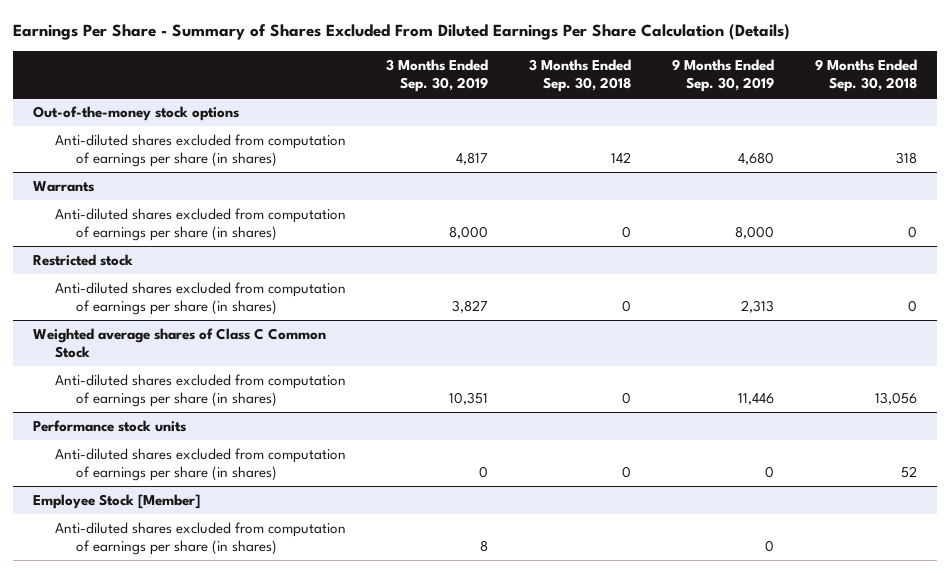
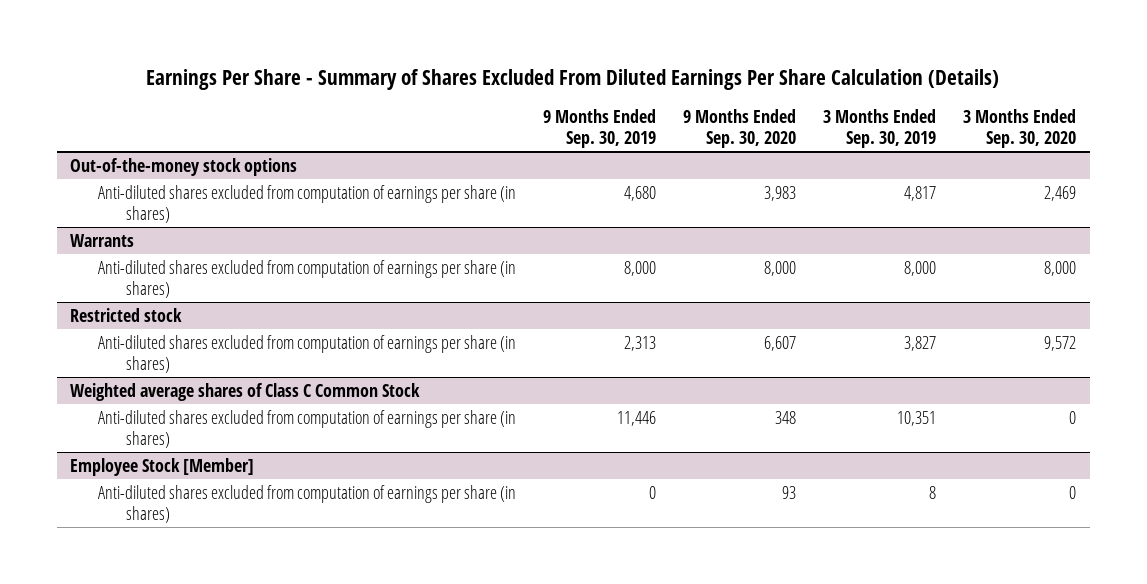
[529,59,632,92] 3 Months Ended Sep. 30, 2018 -> none
[814,59,917,92] 9 Months Ended Sep. 30, 2018 -> none
none -> [683,109,797,149] 9 Months Ended Sep. 30, 2020
none -> [963,109,1077,149] 3 Months Ended Sep. 30, 2020
[33,420,187,433] Performance stock units -> none
[54,448,346,481] Anti-diluted shares excluded from computation of earnings per share (in shares) -> none

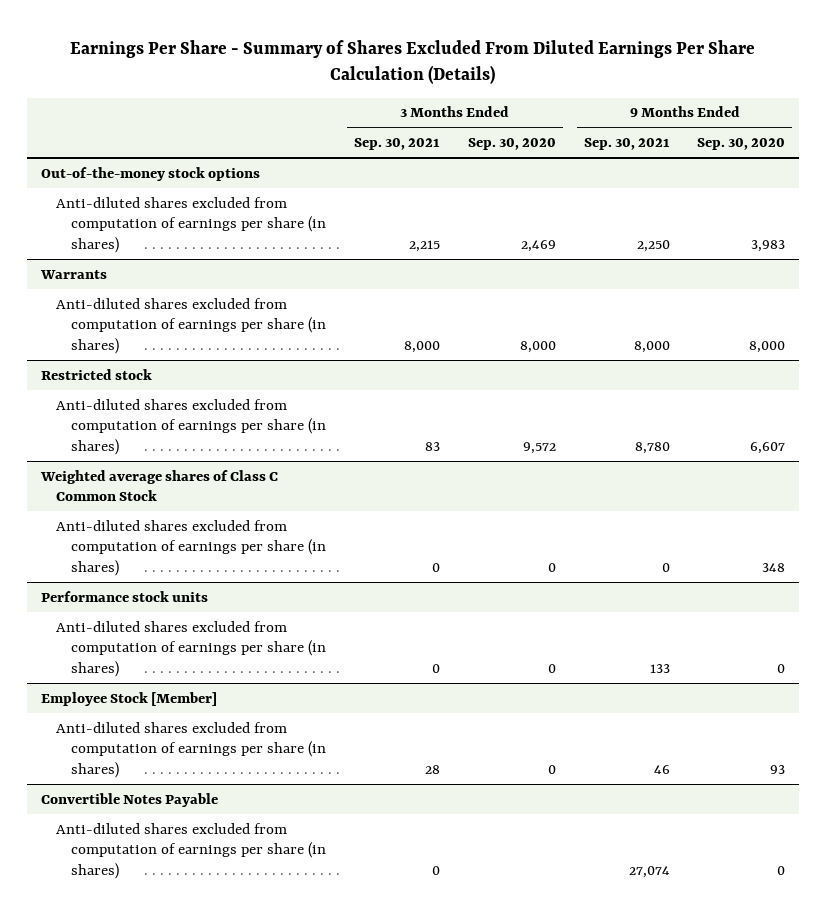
[543,109,657,149] 9 Months Ended Sep. 30, 2019 -> none
[823,109,937,149] 3 Months Ended Sep. 30, 2019 -> none
none -> [353,138,440,151] Sep. 30, 2021
none -> [583,138,670,151] Sep. 30, 2021
none -> [41,590,209,602] Performance stock units
none -> [56,620,327,677] Anti-diluted shares excluded from computation of earnings per share (in shares)
none -> [41,792,219,807] Convertible Notes Payable
none -> [56,822,327,879] Anti-diluted shares excluded from computation of earnings per share (in shares)

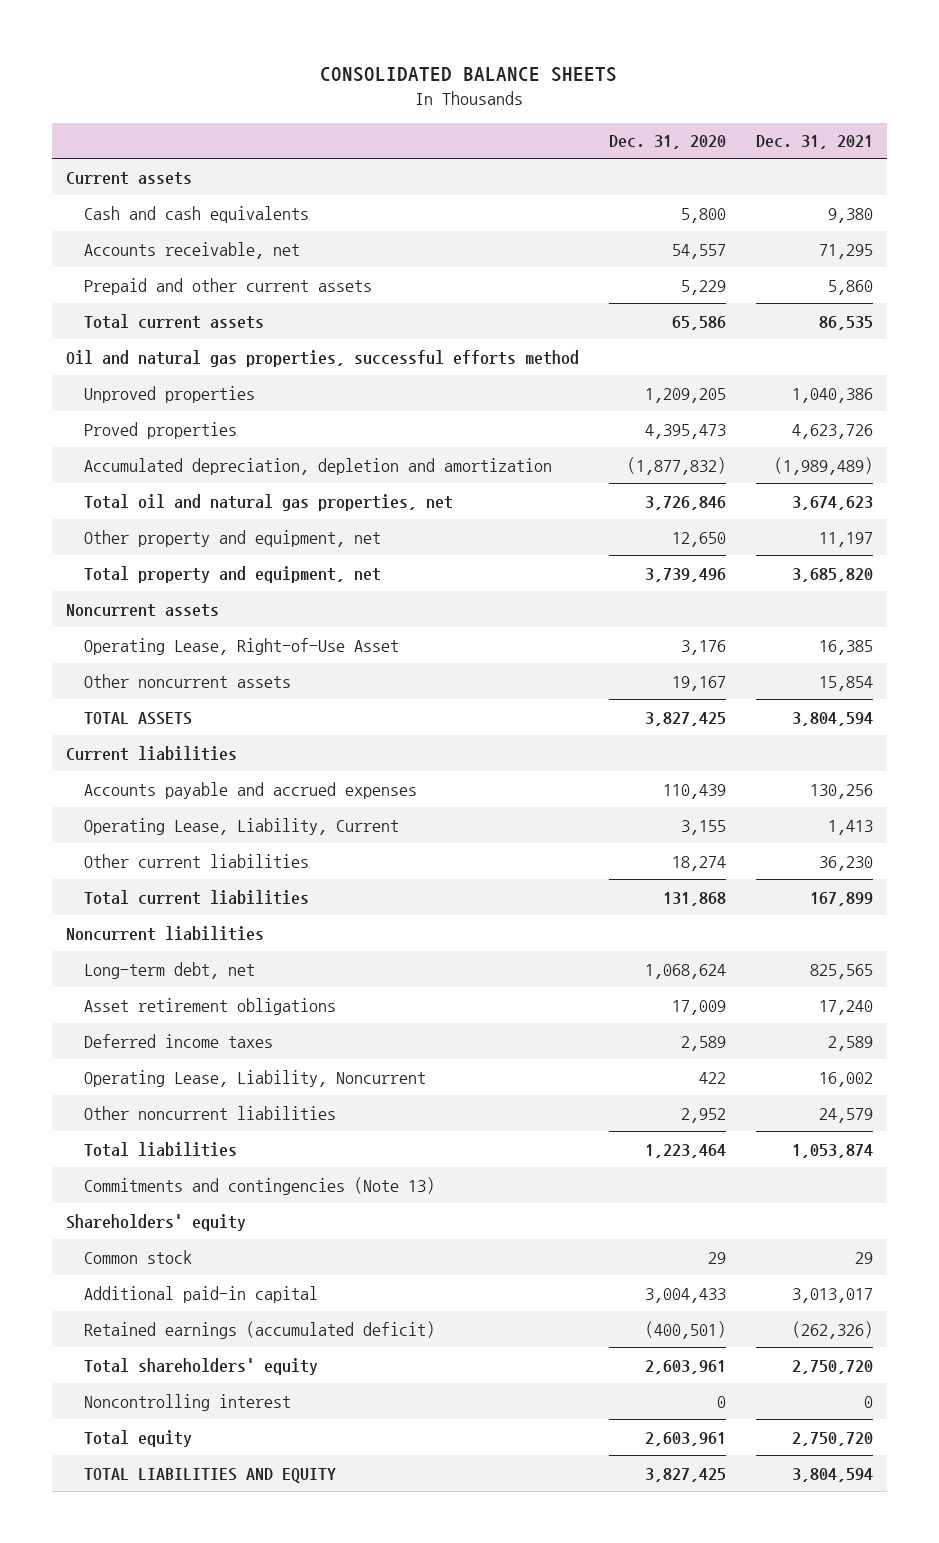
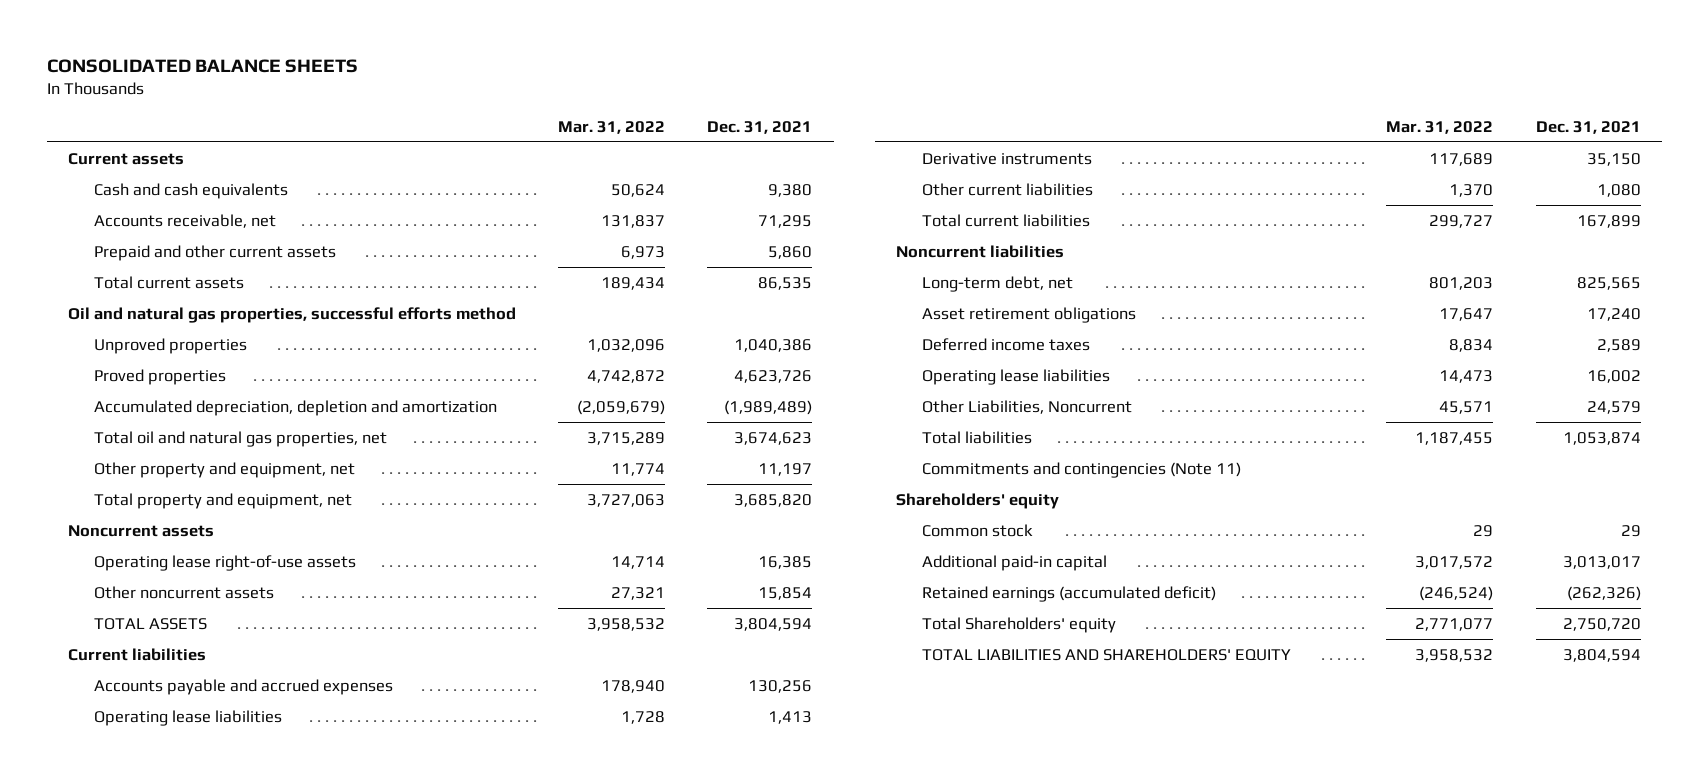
[608,135,726,150] Dec. 31, 2020 -> none
none -> [558,120,666,134] Mar. 31, 2022
[84,637,400,655] Operating Lease, Right-of-Use Asset -> [93,554,356,571] Operating lease right-of-use assets
[84,817,400,835] Operating Lease, Liability, Current -> [93,709,282,726] Operating lease liabilities
none -> [921,152,1092,165] Derivative instruments
[818,855,873,871] 36,230 -> [1596,183,1641,197] 1,080
[84,1069,427,1087] Operating Lease, Liability, Noncurrent -> [921,368,1110,385] Operating lease liabilities
[84,1105,337,1120] Other noncurrent liabilities -> [921,399,1132,414] Other Liabilities, Noncurrent
[84,1176,436,1195] Commitments and contingencies (Note 13) -> [921,461,1241,478] Commitments and contingencies (Note 11)
[84,1393,292,1411] Noncontrolling interest -> none
[84,1429,193,1447] Total equity -> none
[84,1357,319,1375] Total shareholders' equity -> [921,616,1116,633] Total Shareholders' equity
[84,1467,337,1483] TOTAL LIABILITIES AND EQUITY -> [921,648,1291,661] TOTAL LIABILITIES AND SHAREHOLDERS' EQUITY

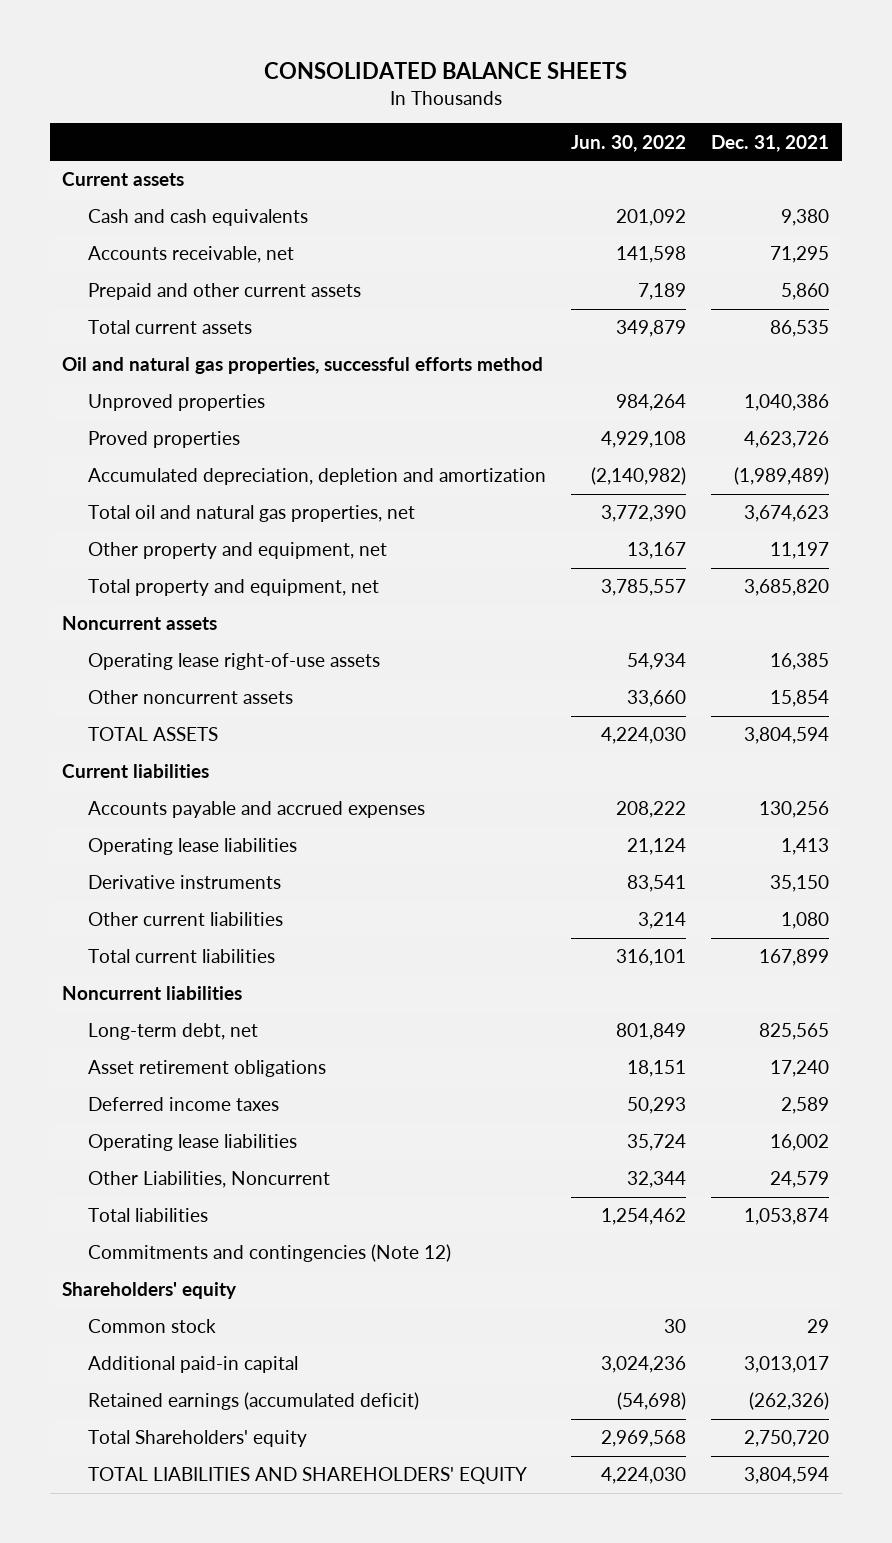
[558,120,666,134] Mar. 31, 2022 -> none
none -> [571,134,687,152] Jun. 30, 2022
[921,461,1241,478] Commitments and contingencies (Note 11) -> [87,1244,451,1263] Commitments and contingencies (Note 12)

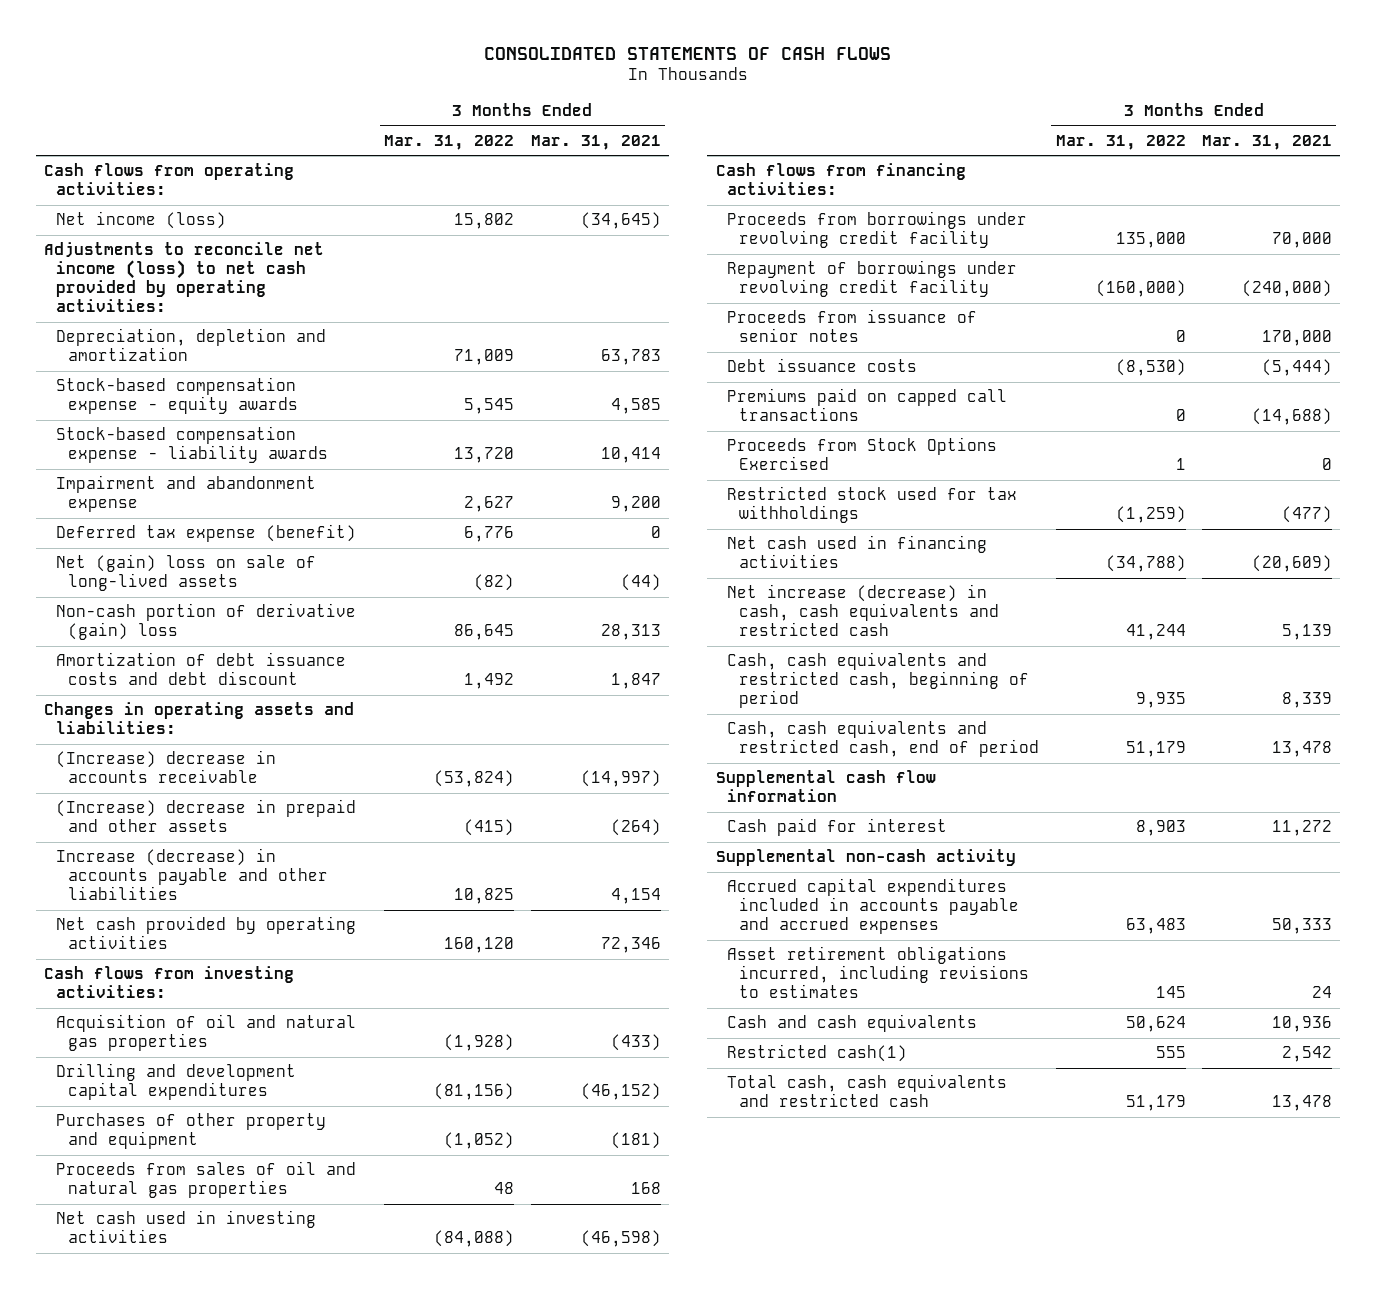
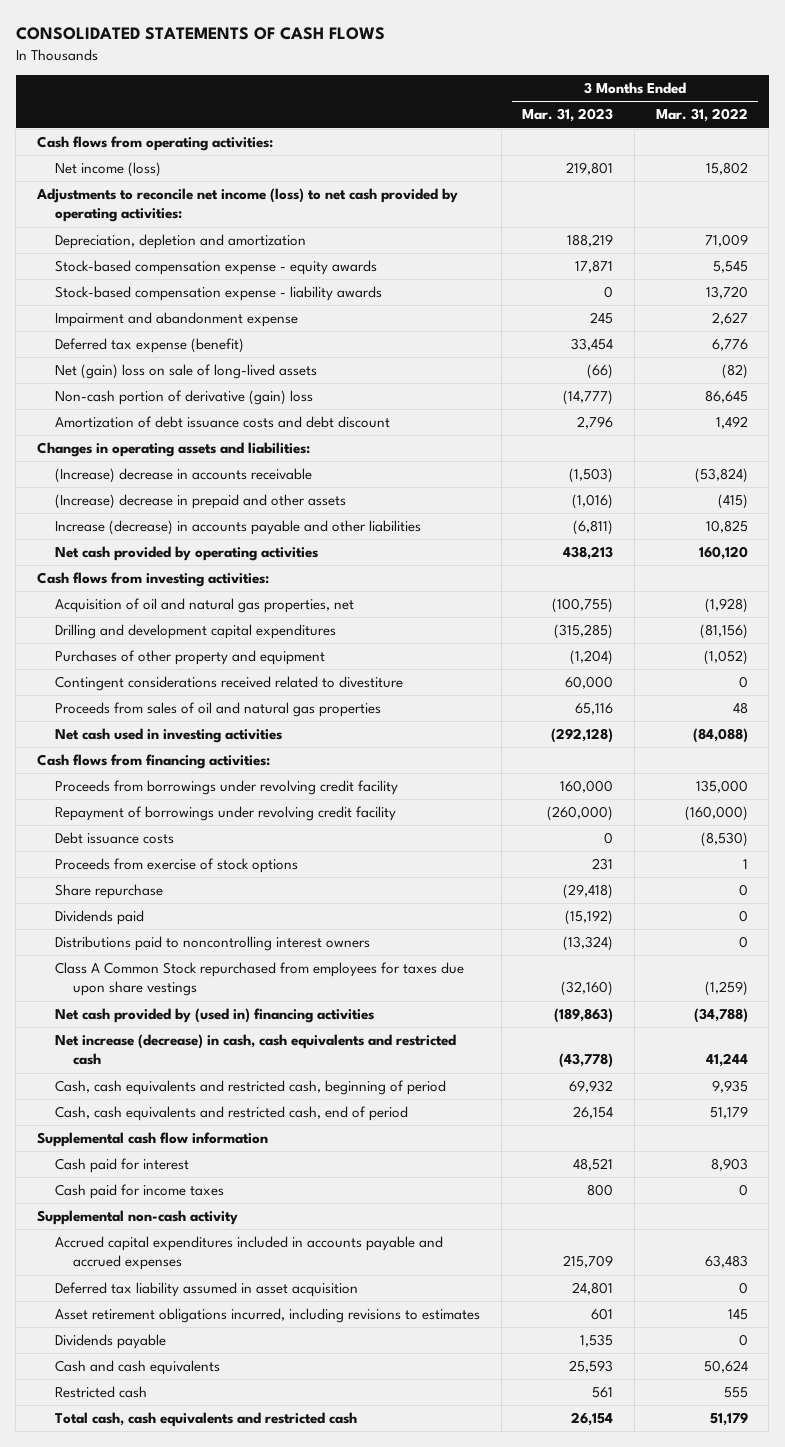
[530,134,661,150] Mar. 31, 2021 -> none
none -> [522,108,614,123] Mar. 31, 2023
[55,1014,356,1052] Acquisition of oil and natural gas properties -> [54,598,354,614] Acquisition of oil and natural gas properties, net
none -> [54,676,403,692] Contingent considerations received related to divestiture
[727,309,978,343] Proceeds from issuance of senior notes -> none
[727,388,1008,422] Premiums paid on capped call transactions -> none
[727,437,998,471] Proceeds from Stock Options Exercised -> [54,858,298,874] Proceeds from exercise of stock options
none -> [54,884,163,900] Share repurchase
none -> [54,910,144,926] Dividends paid
none -> [54,936,370,952] Distributions paid to noncontrolling interest owners
[727,486,1018,524] Restricted stock used for tax withholdings -> [54,962,464,997] Class A Common Stock repurchased from employees for taxes due upon share vestings
[727,535,988,569] Net cash used in financing activities -> [54,1008,374,1024] Net cash provided by (used in) financing activities
none -> [54,1184,224,1200] Cash paid for income taxes
none -> [54,1282,358,1298] Deferred tax liability assumed in asset acquisition
none -> [54,1334,166,1350] Dividends payable
[727,1044,908,1063] Restricted cash(1) -> [54,1386,147,1399] Restricted cash

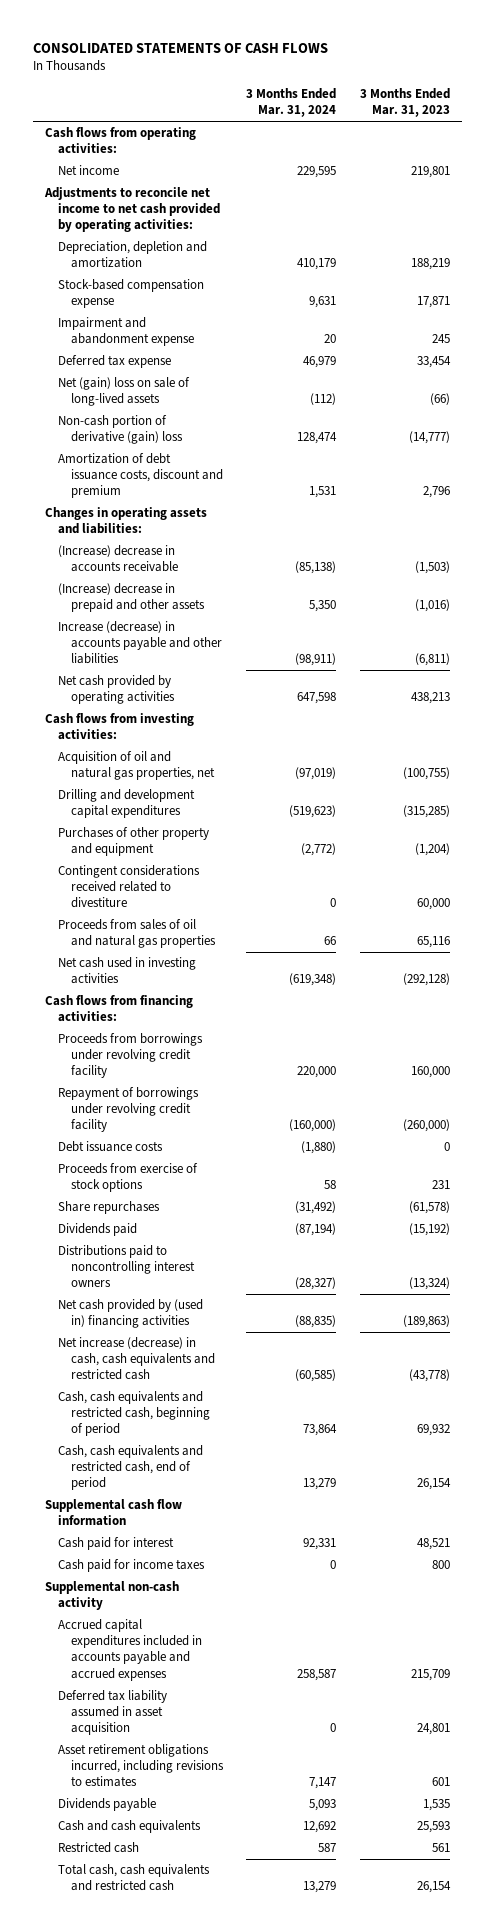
[655,108,748,123] Mar. 31, 2022 -> none
none -> [246,88,337,118] 3 Months Ended Mar. 31, 2024
[54,162,161,178] Net income (loss) -> [57,165,119,176] Net income
[36,188,459,223] Adjustments to reconcile net income (loss) to net cash provided by operating activities: -> [43,187,220,233] Adjustments to reconcile net income to net cash provided by operating activities:
[54,286,382,302] Stock-based compensation expense - liability awards -> none
[54,260,377,276] Stock-based compensation expense - equity awards -> [57,279,204,309] Stock-based compensation expense
[54,338,244,354] Deferred tax expense (benefit) -> [57,355,171,369] Deferred tax expense
[54,416,390,429] Amortization of debt issuance costs and debt discount -> [57,453,223,499] Amortization of debt issuance costs, discount and premium
[54,884,163,900] Share repurchase -> [57,1201,160,1215] Share repurchases
[563,884,614,900] (29,418) -> [409,1201,451,1215] (61,578)
[54,962,464,997] Class A Common Stock repurchased from employees for taxes due upon share vestings -> none

